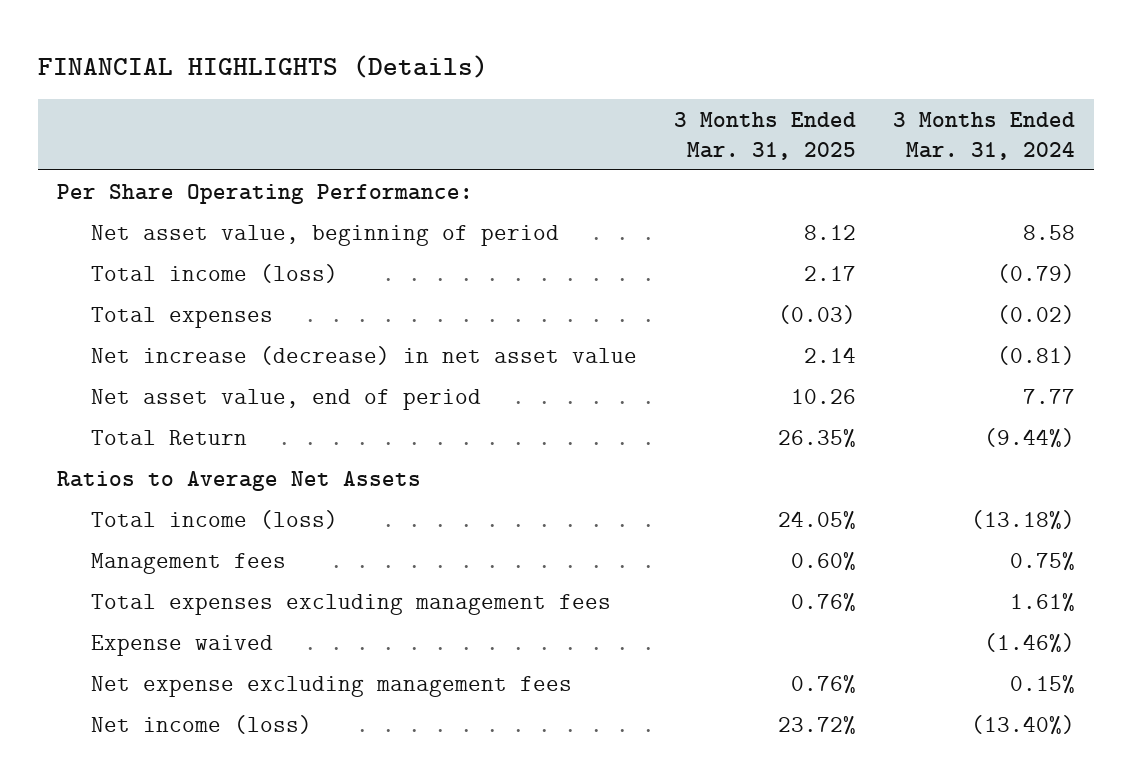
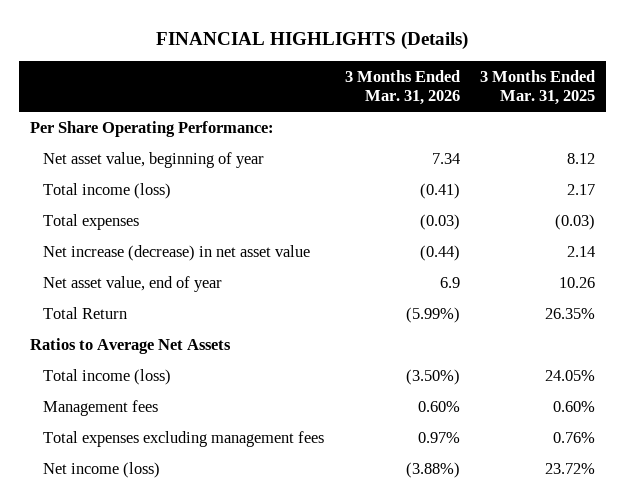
[892,111,1075,160] 3 Months Ended Mar. 31, 2024 -> none
none -> [344,69,460,106] 3 Months Ended Mar. 31, 2026
[90,224,559,246] Net asset value, beginning of period -> [42,151,264,168] Net asset value, beginning of year
[90,388,481,410] Net asset value, end of period -> [42,275,222,292] Net asset value, end of year
[90,634,273,656] Expense waived -> none
[90,675,572,697] Net expense excluding management fees -> none

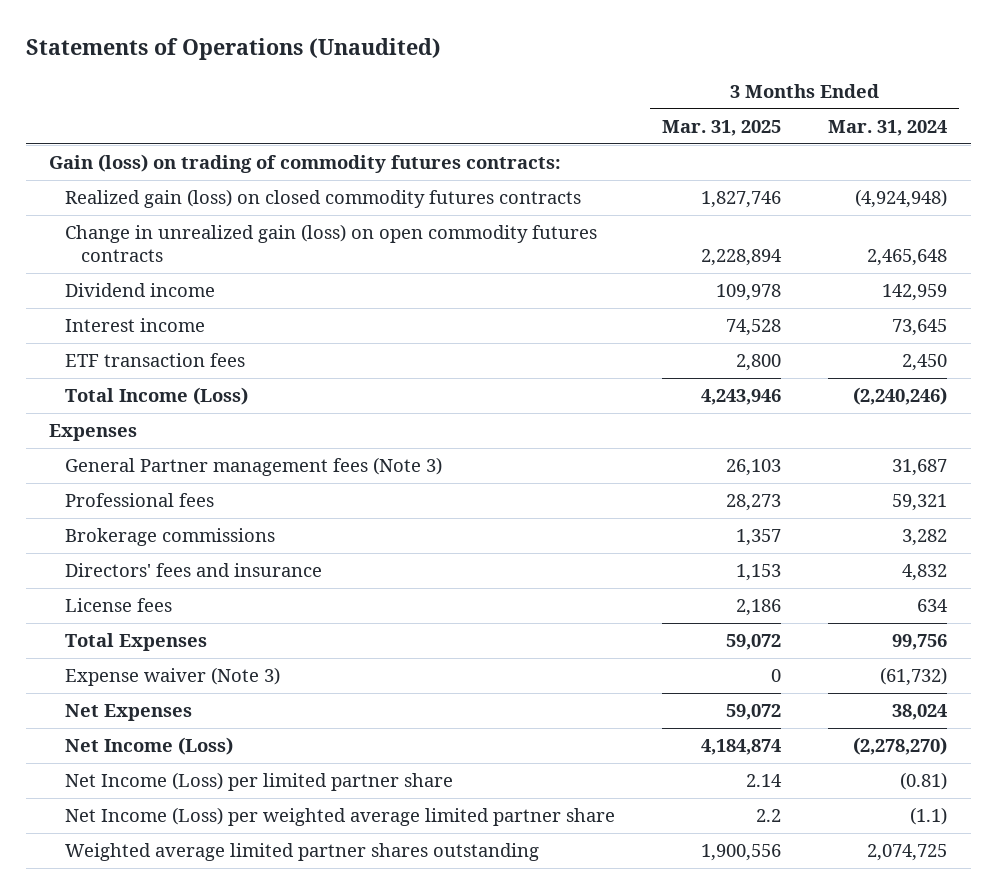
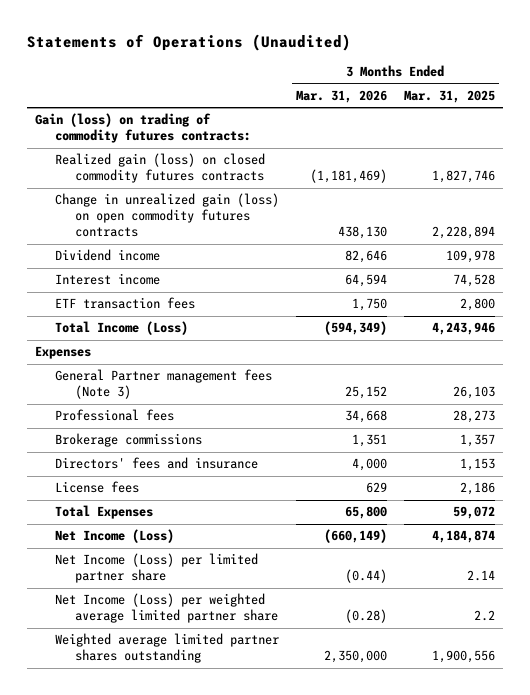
[828,119,948,136] Mar. 31, 2024 -> none
none -> [295,90,387,104] Mar. 31, 2026
[65,667,281,687] Expense waiver (Note 3) -> none
[65,704,193,722] Net Expenses -> none

